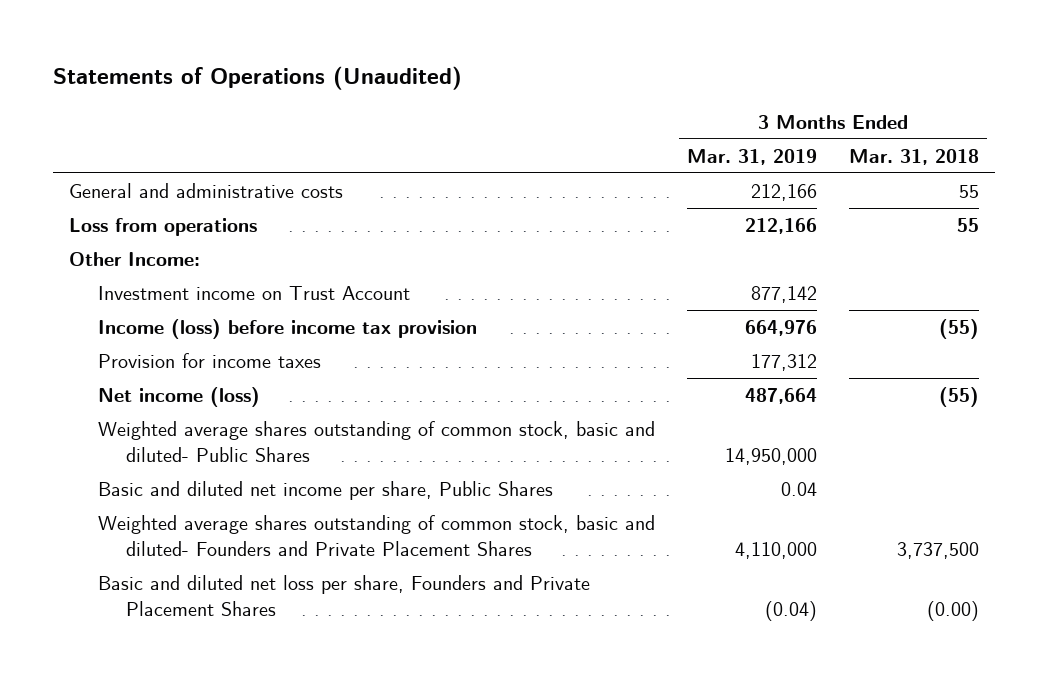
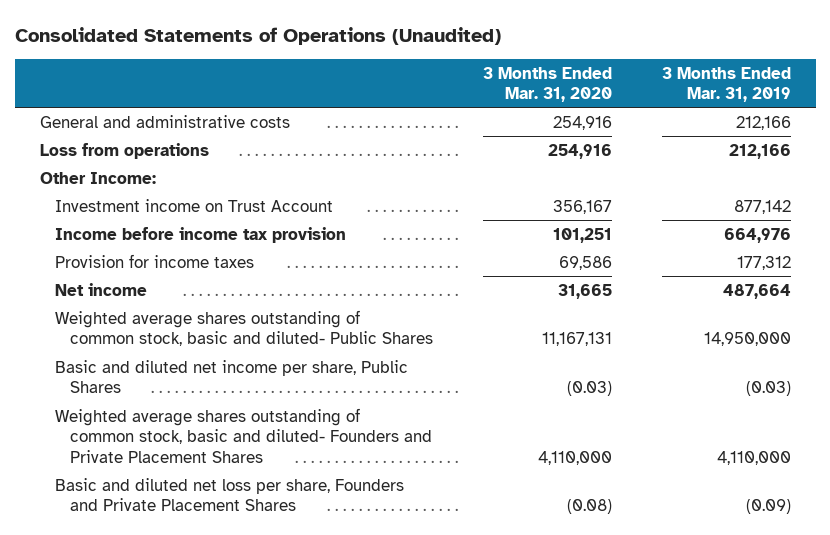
[53,66,463,91] Statements of Operations (Unaudited) -> [14,26,501,45] Consolidated Statements of Operations (Unaudited)
[849,148,980,165] Mar. 31, 2018 -> none
none -> [482,66,612,103] 3 Months Ended Mar. 31, 2020
[97,319,477,340] Income (loss) before income tax provision -> [54,227,346,244] Income before income tax provision
[97,387,260,408] Net income (loss) -> [54,283,147,297] Net income
[781,482,818,497] 0.04 -> [745,381,791,397] (0.03)
[765,600,818,621] (0.04) -> [745,499,791,515] (0.09)

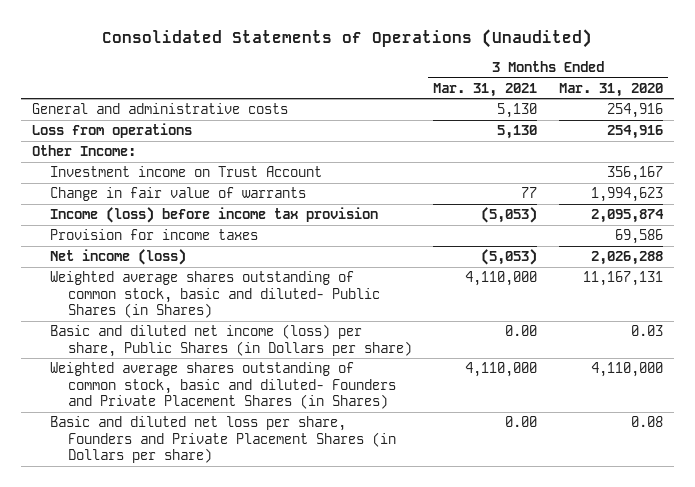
[661,66,791,103] 3 Months Ended Mar. 31, 2019 -> none
none -> [433,82,538,97] Mar. 31, 2021
none -> [49,187,306,202] Change in fair value of warrants
[54,227,346,244] Income before income tax provision -> [49,207,378,224] Income (loss) before income tax provision
[552,228,612,244] 101,251 -> [590,209,664,224] 2,095,874
[54,283,147,297] Net income -> [49,249,186,266] Net income (loss)
[557,284,612,300] 31,665 -> [590,251,663,266] 2,026,288
[54,310,434,347] Weighted average shares outstanding of common stock, basic and diluted- Public Shares -> [49,271,380,319] Weighted average shares outstanding of common stock, basic and diluted- Public Shares (in Shares)
[54,360,408,394] Basic and diluted net income per share, Public Shares -> [49,324,412,357] Basic and diluted net income (loss) per share, Public Shares (in Dollars per share)
[566,381,612,397] (0.03) -> [630,325,663,337] 0.03
[54,408,433,463] Weighted average shares outstanding of common stock, basic and diluted- Founders and Private Placement Shares -> [49,362,396,410] Weighted average shares outstanding of common stock, basic and diluted- Founders and Private Placement Shares (in Shares)
[54,478,404,512] Basic and diluted net loss per share, Founders and Private Placement Shares -> [49,416,396,464] Basic and diluted net loss per share, Founders and Private Placement Shares (in Dollars per share)
[566,499,612,515] (0.08) -> [630,416,663,428] 0.08

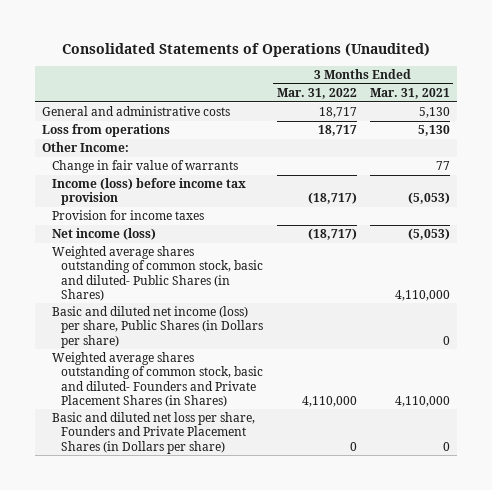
[558,82,663,97] Mar. 31, 2020 -> none
none -> [276,88,357,100] Mar. 31, 2022
[49,166,322,178] Investment income on Trust Account -> none
[505,325,538,337] 0.00 -> [443,335,451,345] 0
[505,416,538,428] 0.00 -> [443,441,451,451] 0

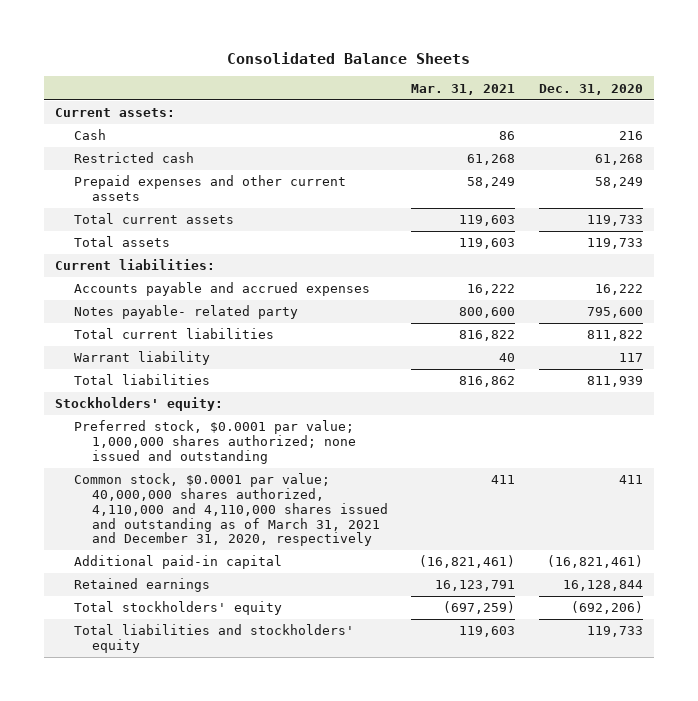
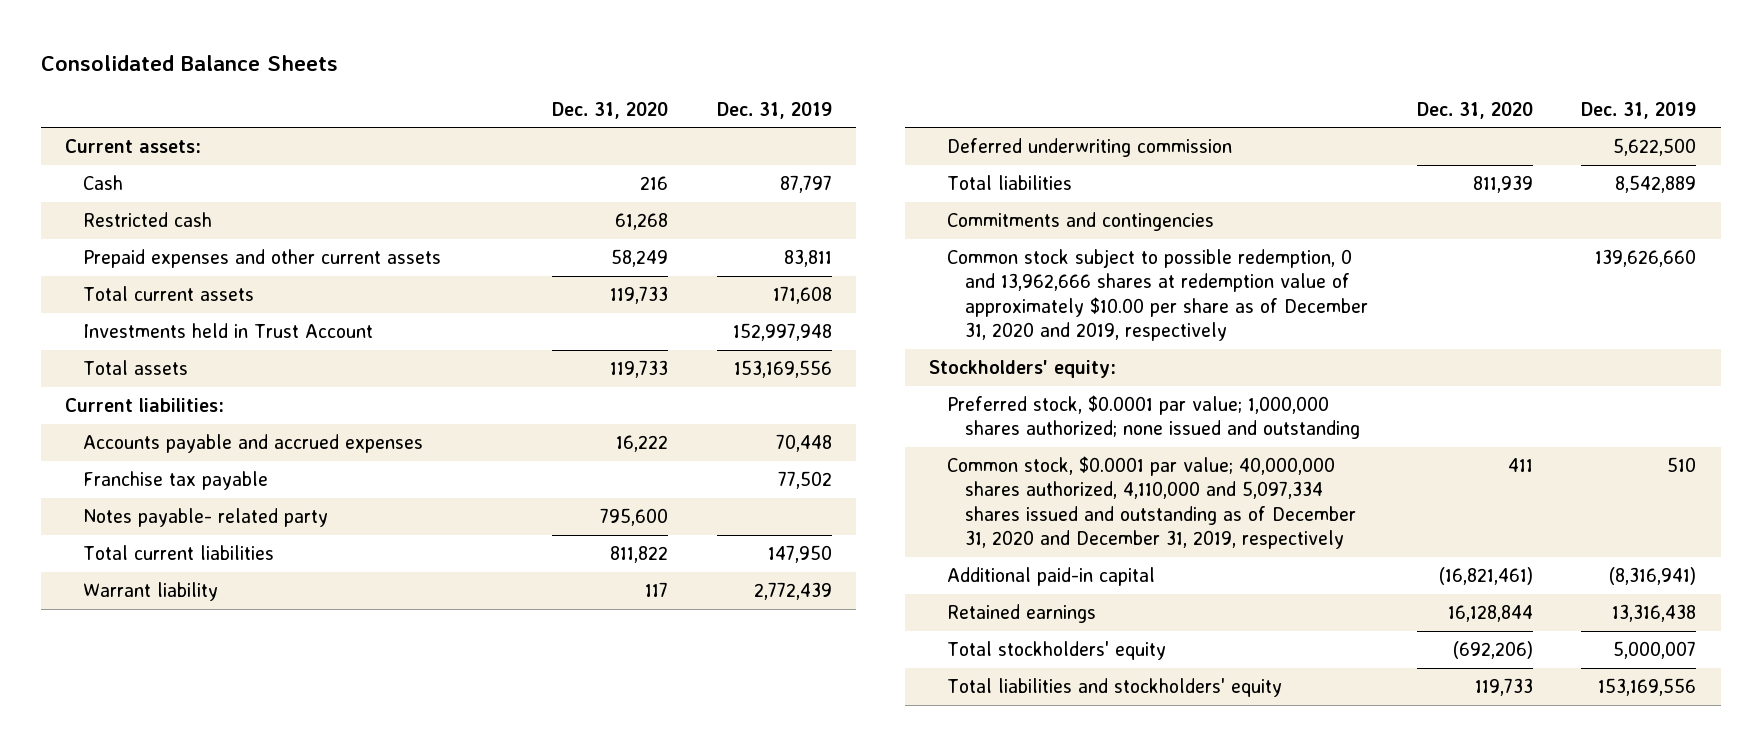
[411,83,516,95] Mar. 31, 2021 -> none
none -> [716,101,832,119] Dec. 31, 2019
none -> [82,323,373,339] Investments held in Trust Account
none -> [82,471,268,491] Franchise tax payable
none -> [947,138,1233,158] Deferred underwriting commission
none -> [947,212,1215,232] Commitments and contingencies
none -> [947,249,1368,341] Common stock subject to possible redemption, 0 and 13,962,666 shares at redemption value of approximately $10.00 per share as of December 31, 2020 and 2019, respectively
[73,473,389,547] Common stock, $0.0001 par value; 40,000,000 shares authorized, 4,110,000 and 4,110,000 shares issued and outstanding as of March 31, 2021 and December 31, 2020, respectively -> [947,456,1356,549] Common stock, $0.0001 par value; 40,000,000 shares authorized, 4,110,000 and 5,097,334 shares issued and outstanding as of December 31, 2020 and December 31, 2019, respectively

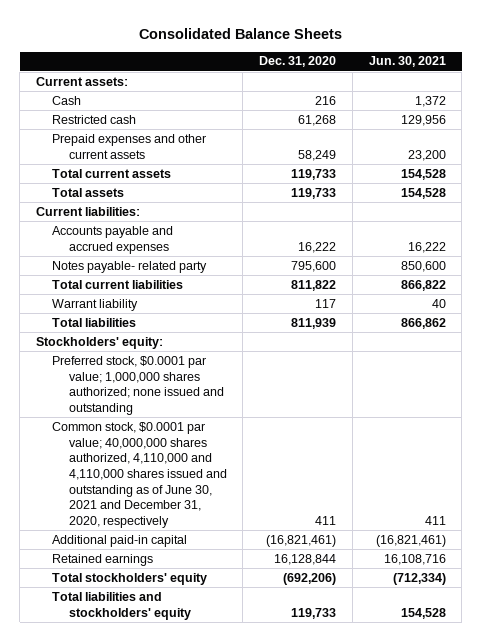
[716,101,832,119] Dec. 31, 2019 -> none
none -> [368,56,446,68] Jun. 30, 2021
[82,323,373,339] Investments held in Trust Account -> none
[82,471,268,491] Franchise tax payable -> none
[947,138,1233,158] Deferred underwriting commission -> none
[947,212,1215,232] Commitments and contingencies -> none
[947,249,1368,341] Common stock subject to possible redemption, 0 and 13,962,666 shares at redemption value of approximately $10.00 per share as of December 31, 2020 and 2019, respectively -> none
[947,456,1356,549] Common stock, $0.0001 par value; 40,000,000 shares authorized, 4,110,000 and 5,097,334 shares issued and outstanding as of December 31, 2020 and December 31, 2019, respectively -> [52,421,227,529] Common stock, $0.0001 par value; 40,000,000 shares authorized, 4,110,000 and 4,110,000 shares issued and outstanding as of June 30, 2021 and December 31, 2020, respectively

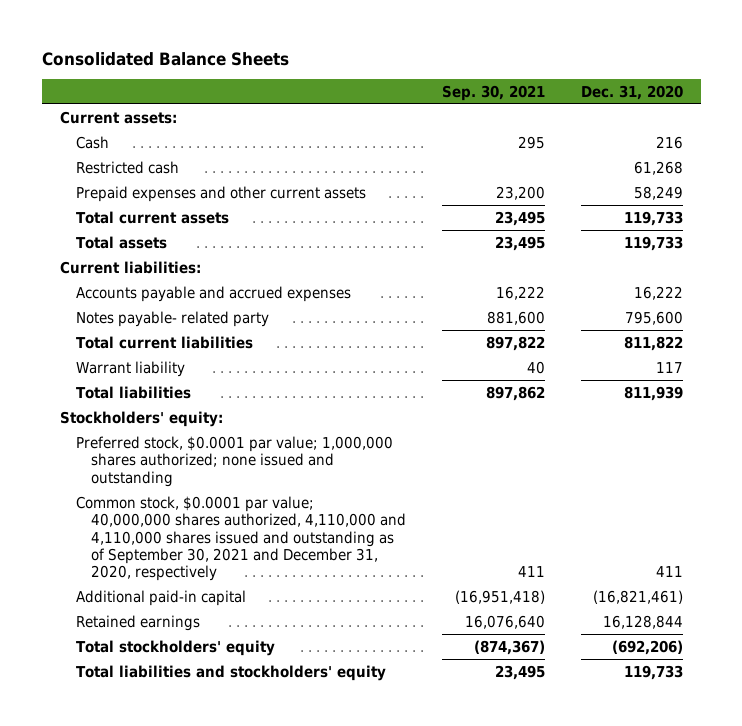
[368,56,446,68] Jun. 30, 2021 -> none
none -> [442,84,546,101] Sep. 30, 2021
[52,421,227,529] Common stock, $0.0001 par value; 40,000,000 shares authorized, 4,110,000 and 4,110,000 shares issued and outstanding as of June 30, 2021 and December 31, 2020, respectively -> [75,495,407,582] Common stock, $0.0001 par value; 40,000,000 shares authorized, 4,110,000 and 4,110,000 shares issued and outstanding as of September 30, 2021 and December 31, 2020, respectively

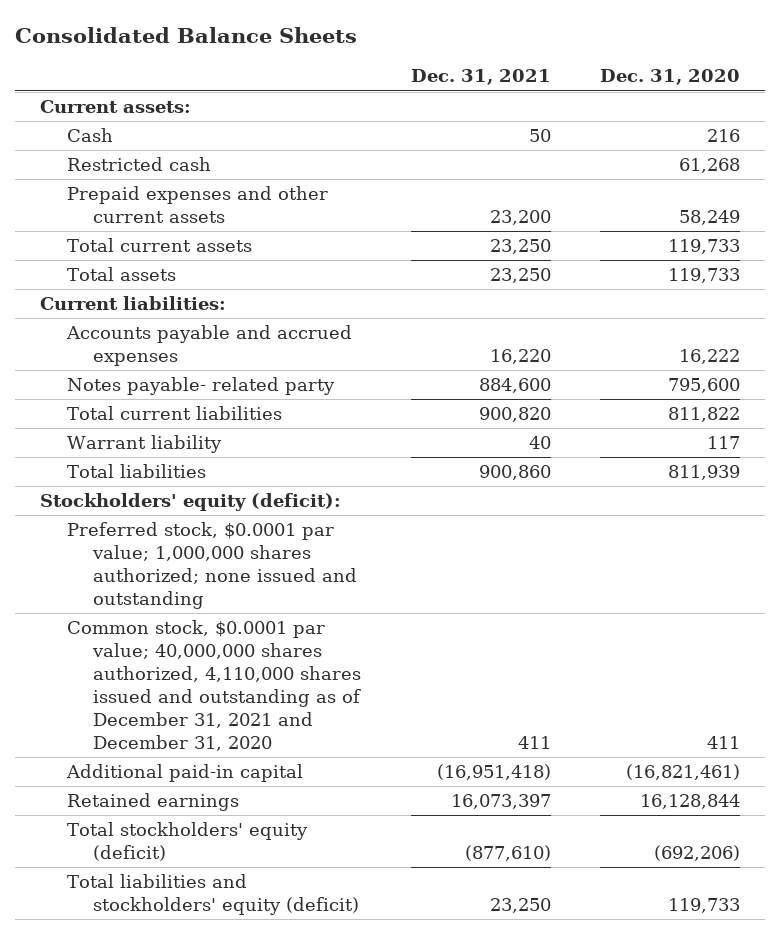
[442,84,546,101] Sep. 30, 2021 -> none
none -> [410,69,551,86] Dec. 31, 2021
[59,410,223,427] Stockholders' equity: -> [39,493,341,512] Stockholders' equity (deficit):
[75,495,407,582] Common stock, $0.0001 par value; 40,000,000 shares authorized, 4,110,000 and 4,110,000 shares issued and outstanding as of September 30, 2021 and December 31, 2020, respectively -> [66,620,362,751] Common stock, $0.0001 par value; 40,000,000 shares authorized, 4,110,000 shares issued and outstanding as of December 31, 2021 and December 31, 2020
[75,639,275,656] Total stockholders' equity -> [66,822,308,862] Total stockholders' equity (deficit)
[75,664,386,681] Total liabilities and stockholders' equity -> [66,874,360,916] Total liabilities and stockholders' equity (deficit)

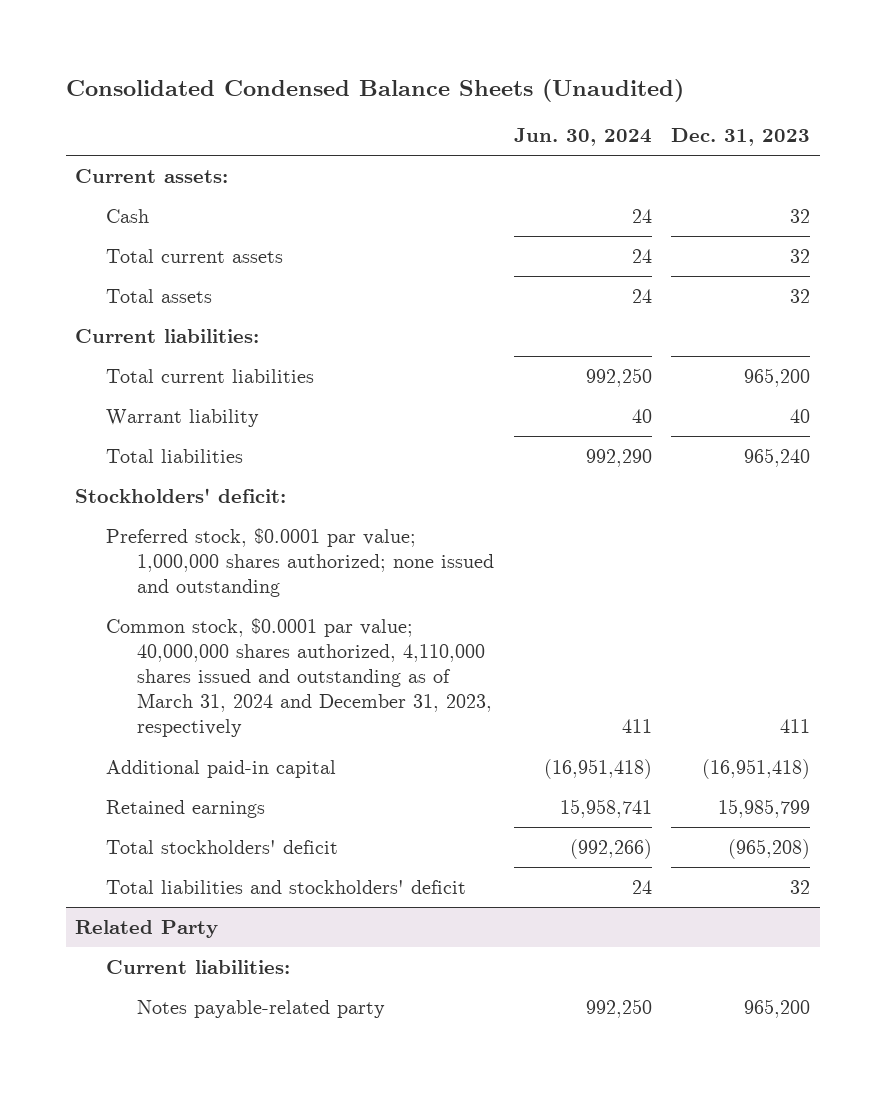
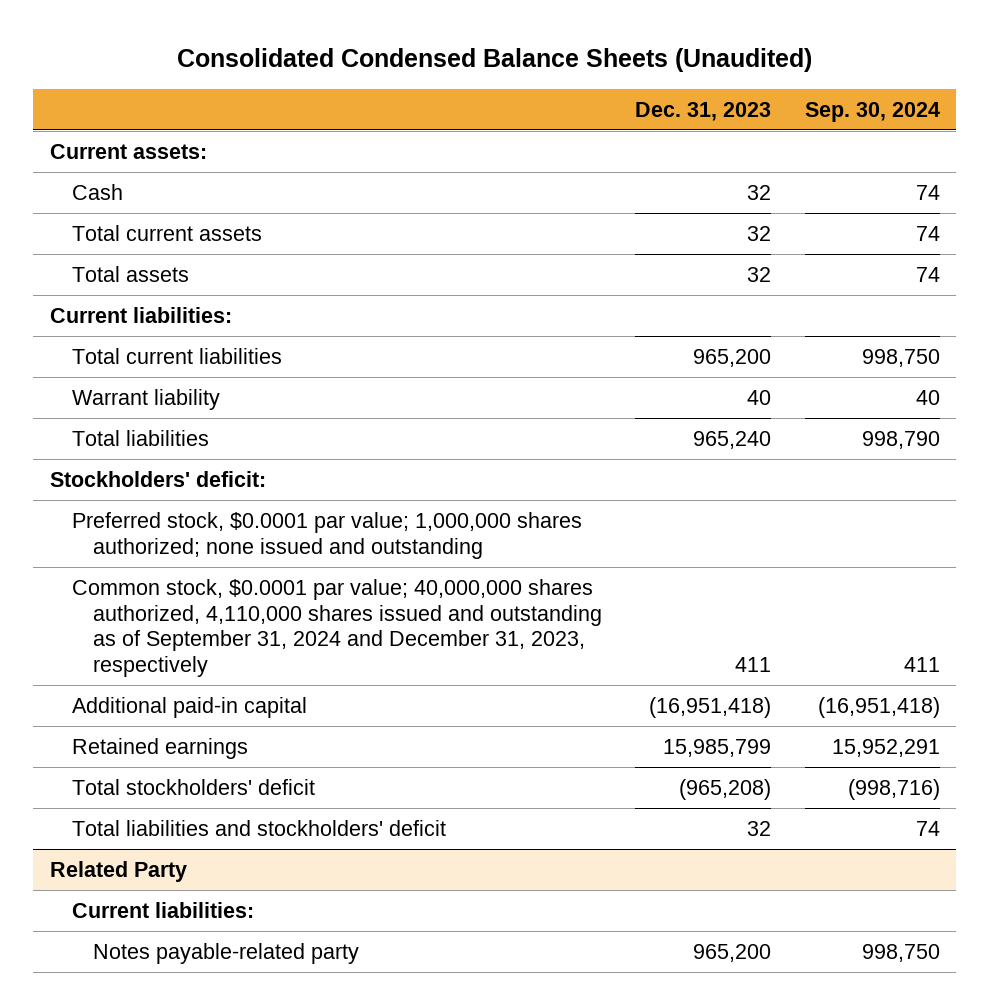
[513,127,652,146] Jun. 30, 2024 -> none
none -> [804,101,940,122] Sep. 30, 2024
[106,617,493,738] Common stock, $0.0001 par value; 40,000,000 shares authorized, 4,110,000 shares issued and outstanding as of March 31, 2024 and December 31, 2023, respectively -> [71,579,603,678] Common stock, $0.0001 par value; 40,000,000 shares authorized, 4,110,000 shares issued and outstanding as of September 31, 2024 and December 31, 2023, respectively

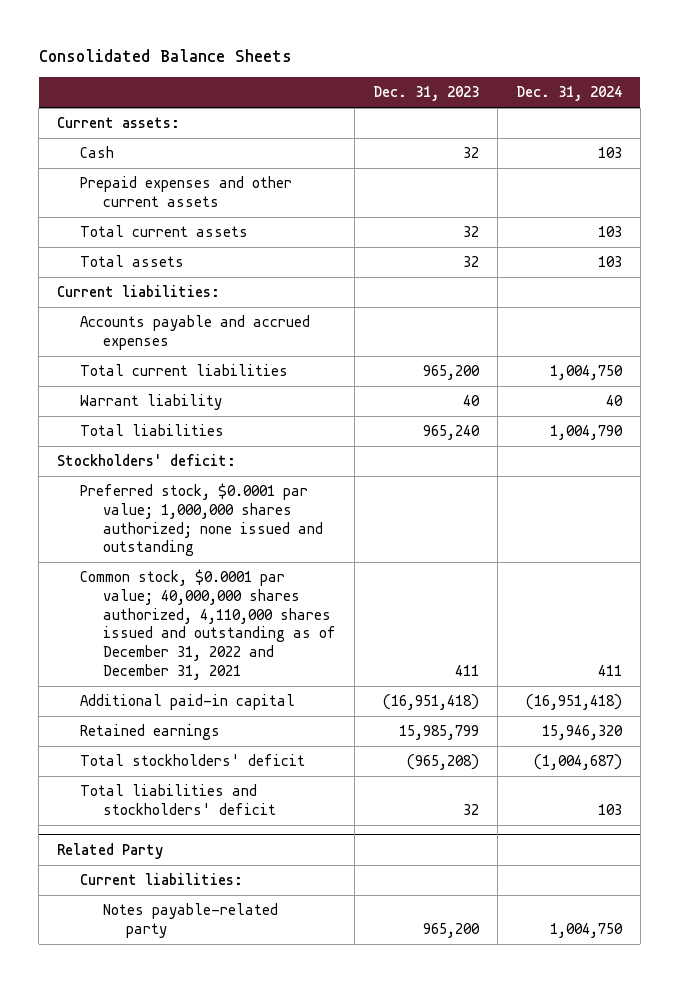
[176,48,812,73] Consolidated Condensed Balance Sheets (Unaudited) -> [38,48,292,62] Consolidated Balance Sheets
[804,101,940,122] Sep. 30, 2024 -> none
none -> [515,86,622,102] Dec. 31, 2024
none -> [79,176,292,207] Prepaid expenses and other current assets
none -> [79,315,310,350] Accounts payable and accrued expenses
[71,579,603,678] Common stock, $0.0001 par value; 40,000,000 shares authorized, 4,110,000 shares issued and outstanding as of September 31, 2024 and December 31, 2023, respectively -> [79,569,336,680] Common stock, $0.0001 par value; 40,000,000 shares authorized, 4,110,000 shares issued and outstanding as of December 31, 2022 and December 31, 2021

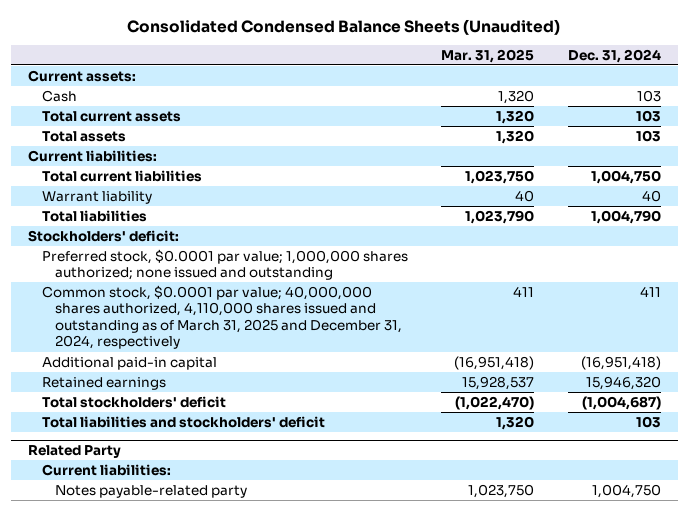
[38,48,292,62] Consolidated Balance Sheets -> [127,18,561,35] Consolidated Condensed Balance Sheets (Unaudited)
[372,86,479,102] Dec. 31, 2023 -> none
none -> [441,48,535,63] Mar. 31, 2025
[79,176,292,207] Prepaid expenses and other current assets -> none
[79,315,310,350] Accounts payable and accrued expenses -> none
[79,569,336,680] Common stock, $0.0001 par value; 40,000,000 shares authorized, 4,110,000 shares issued and outstanding as of December 31, 2022 and December 31, 2021 -> [41,284,403,350] Common stock, $0.0001 par value; 40,000,000 shares authorized, 4,110,000 shares issued and outstanding as of March 31, 2025 and December 31, 2024, respectively

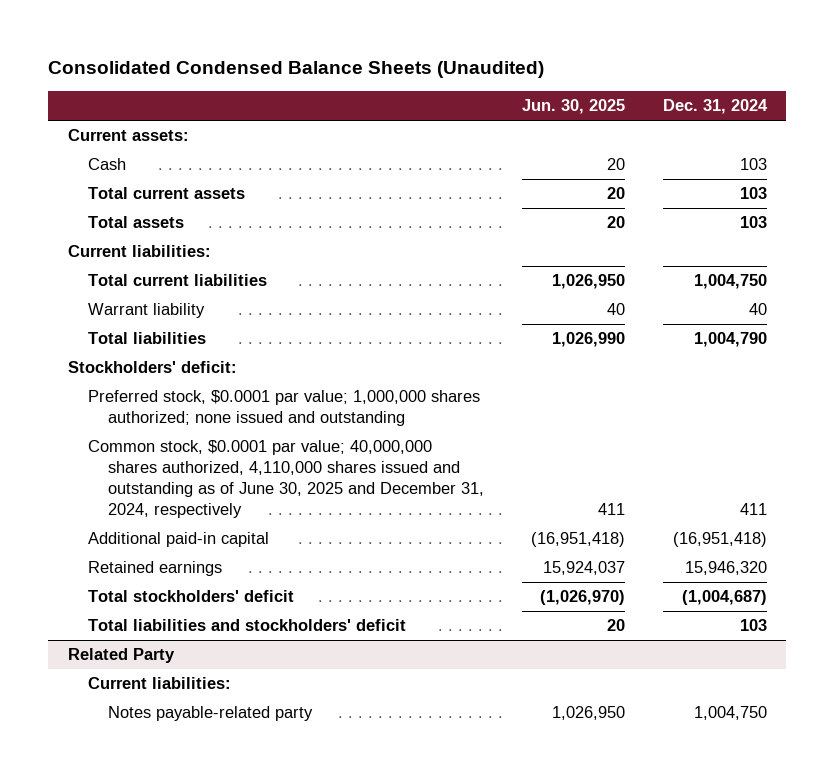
[441,48,535,63] Mar. 31, 2025 -> none
none -> [522,99,626,115] Jun. 30, 2025
[41,284,403,350] Common stock, $0.0001 par value; 40,000,000 shares authorized, 4,110,000 shares issued and outstanding as of March 31, 2025 and December 31, 2024, respectively -> [87,440,484,519] Common stock, $0.0001 par value; 40,000,000 shares authorized, 4,110,000 shares issued and outstanding as of June 30, 2025 and December 31, 2024, respectively

